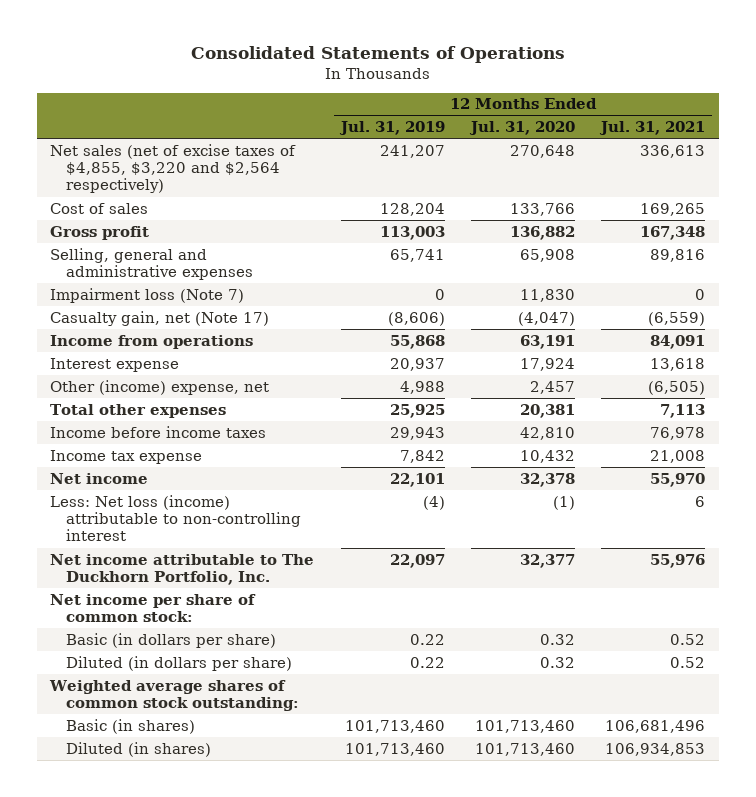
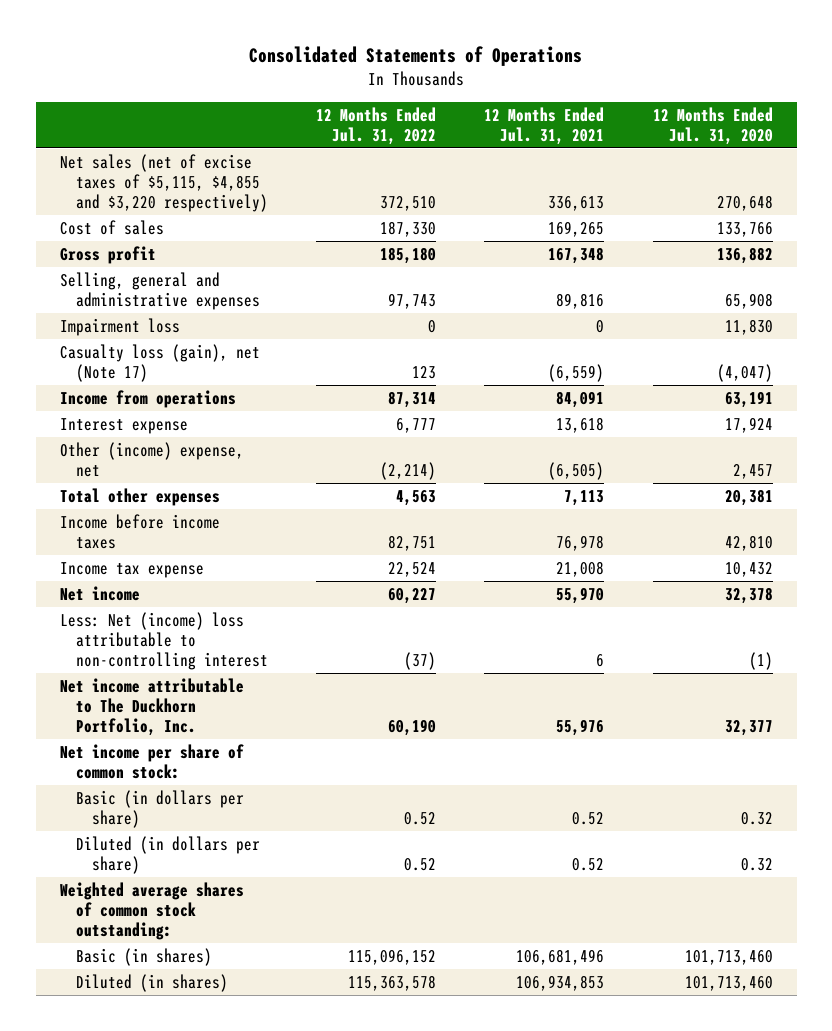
[338,121,445,136] Jul. 31, 2019 -> none
none -> [316,107,437,145] 12 Months Ended Jul. 31, 2022
[50,143,297,194] Net sales (net of excise taxes of $4,855, $3,220 and $2,564 respectively) -> [59,153,268,212] Net sales (net of excise taxes of $5,115, $4,855 and $3,220 respectively)
[50,287,245,303] Impairment loss (Note 7) -> [59,317,180,336] Impairment loss
[50,310,270,326] Casualty gain, net (Note 17) -> [59,343,260,382] Casualty loss (gain), net (Note 17)
[50,494,301,542] Less: Net loss (income) attributable to non-controlling interest -> [59,611,268,670] Less: Net (income) loss attributable to non-controlling interest

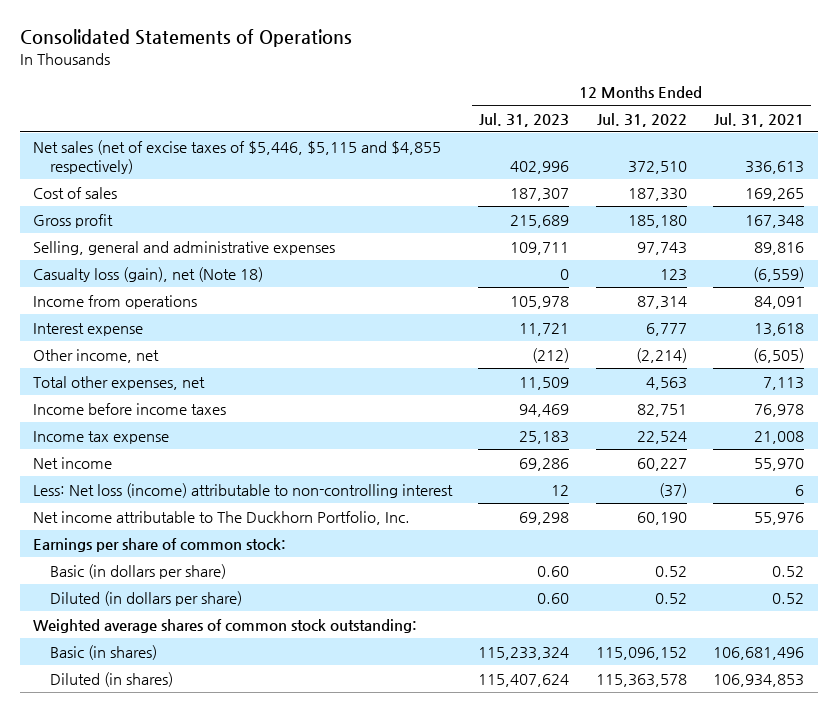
[652,107,773,145] 12 Months Ended Jul. 31, 2020 -> none
none -> [479,112,570,127] Jul. 31, 2023
[59,153,268,212] Net sales (net of excise taxes of $5,115, $4,855 and $3,220 respectively) -> [32,139,441,174] Net sales (net of excise taxes of $5,446, $5,115 and $4,855 respectively)
[59,317,180,336] Impairment loss -> none
[59,343,260,382] Casualty loss (gain), net (Note 17) -> [32,266,263,282] Casualty loss (gain), net (Note 18)
[59,441,244,477] Other (income) expense, net -> [32,348,159,363] Other income, net
[59,487,220,506] Total other expenses -> [32,375,205,390] Total other expenses, net
[59,611,268,670] Less: Net (income) loss attributable to non-controlling interest -> [32,482,453,498] Less: Net loss (income) attributable to non-controlling interest
[59,743,244,779] Net income per share of common stock: -> [32,537,286,552] Earnings per share of common stock:

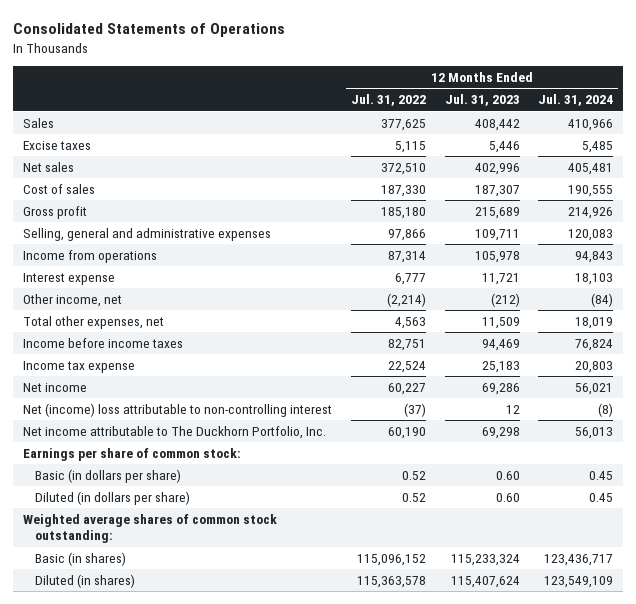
[714,112,805,127] Jul. 31, 2021 -> none
none -> [538,94,614,107] Jul. 31, 2024
none -> [22,117,54,128] Sales
none -> [22,140,91,150] Excise taxes
[32,139,441,174] Net sales (net of excise taxes of $5,446, $5,115 and $4,855 respectively) -> [22,161,74,172] Net sales
[32,266,263,282] Casualty loss (gain), net (Note 18) -> none
[636,241,687,255] 97,743 -> [387,228,426,241] 97,866
[32,482,453,498] Less: Net loss (income) attributable to non-controlling interest -> [22,402,332,417] Net (income) loss attributable to non-controlling interest

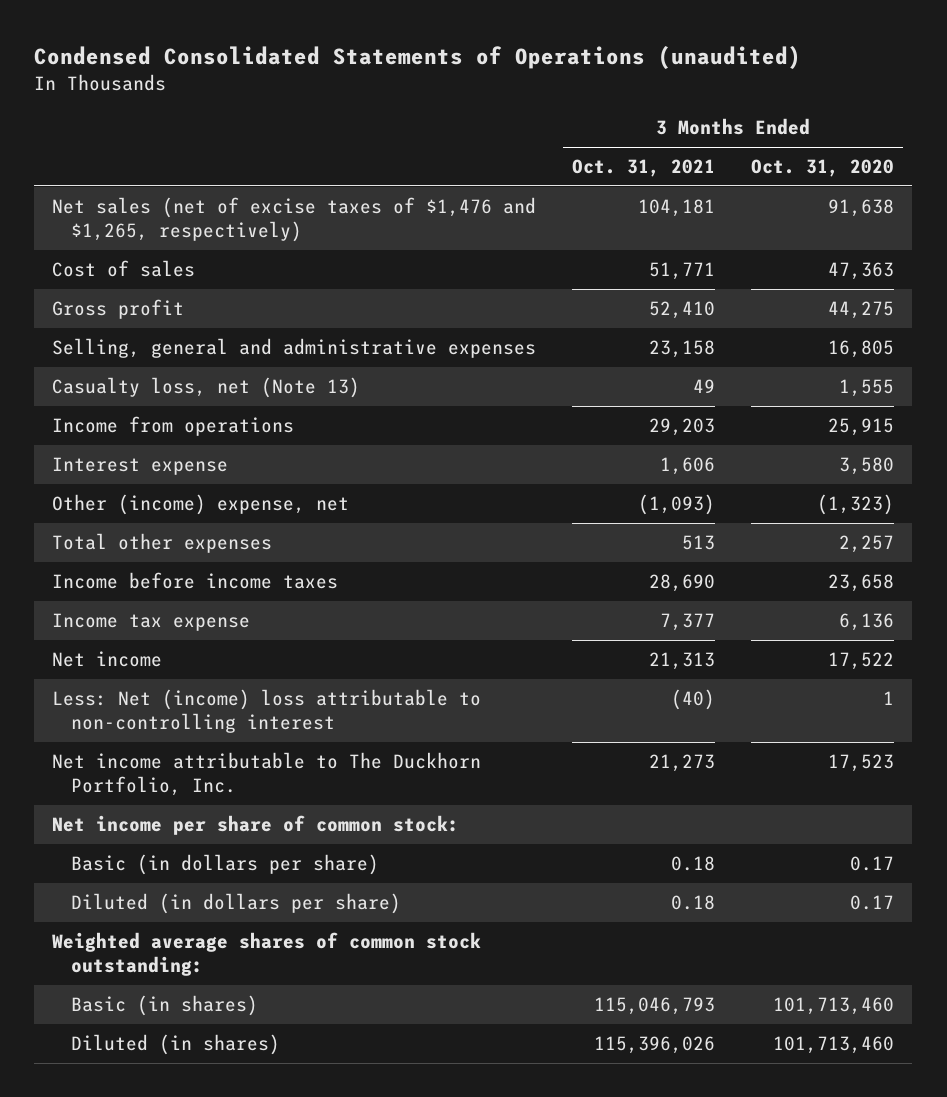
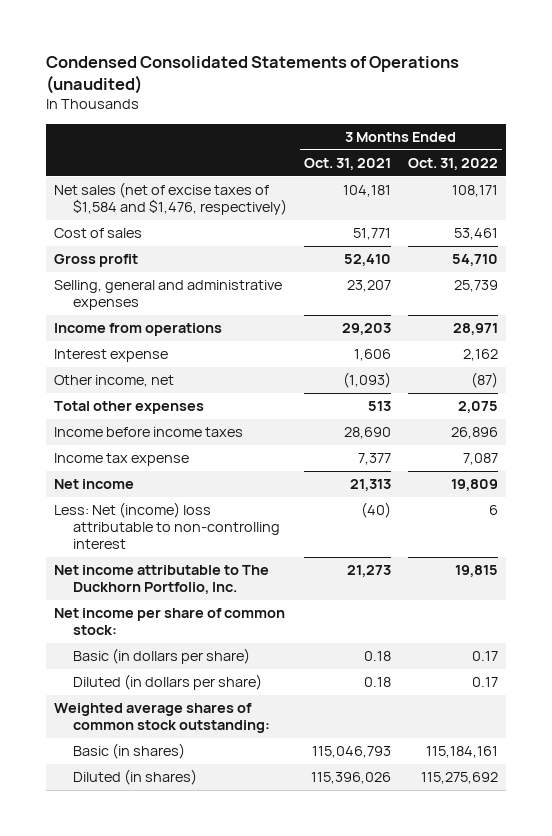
[751,159,895,178] Oct. 31, 2020 -> none
none -> [407,157,498,170] Oct. 31, 2022
[52,196,537,243] Net sales (net of excise taxes of $1,476 and $1,265, respectively) -> [54,182,288,216] Net sales (net of excise taxes of $1,584 and $1,476, respectively)
[52,376,361,398] Casualty loss, net (Note 13) -> none
[649,339,716,358] 23,158 -> [346,280,391,293] 23,207
[52,493,350,515] Other (income) expense, net -> [54,375,175,388] Other income, net

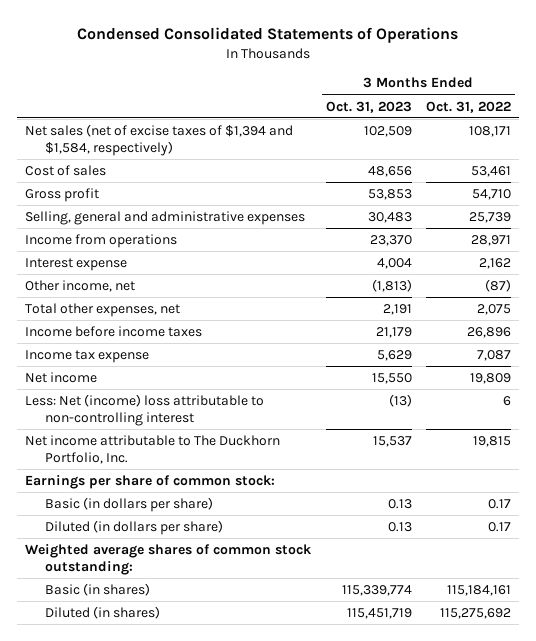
[45,55,459,95] Condensed Consolidated Statements of Operations (unaudited) -> [77,26,459,43] Condensed Consolidated Statements of Operations
[303,157,391,170] Oct. 31, 2021 -> none
none -> [325,100,412,113] Oct. 31, 2023
[54,182,288,216] Net sales (net of excise taxes of $1,584 and $1,476, respectively) -> [24,123,293,157] Net sales (net of excise taxes of $1,394 and $1,584, respectively)
[54,401,205,415] Total other expenses -> [24,302,180,317] Total other expenses, net
[54,608,286,636] Net income per share of common stock: -> [24,474,275,489] Earnings per share of common stock:

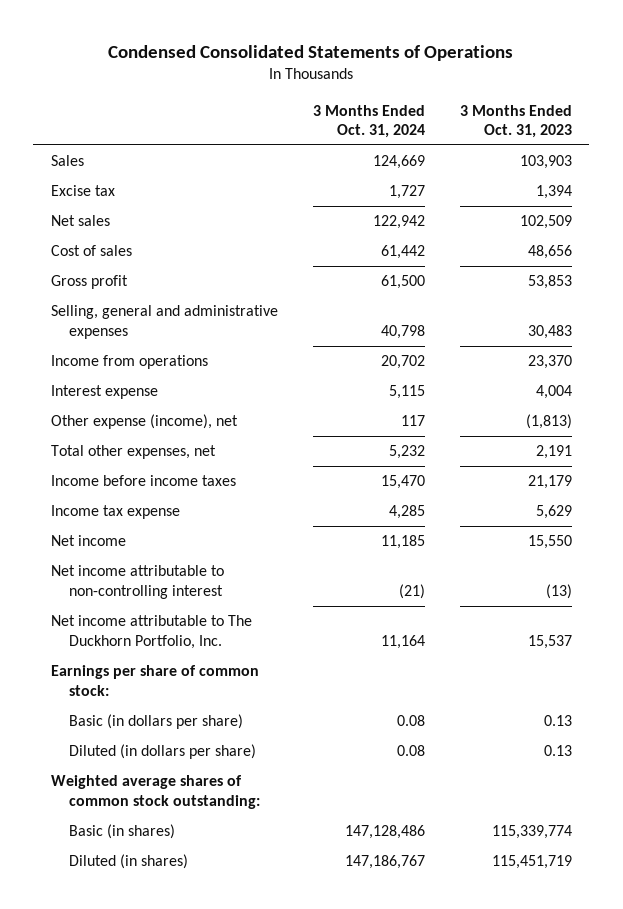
[426,100,512,113] Oct. 31, 2022 -> none
none -> [312,104,425,138] 3 Months Ended Oct. 31, 2024
none -> [50,155,84,167] Sales
none -> [50,185,115,197] Excise tax
[24,123,293,157] Net sales (net of excise taxes of $1,394 and $1,584, respectively) -> [50,215,110,227] Net sales
[24,279,135,292] Other income, net -> [50,414,238,430] Other expense (income), net
[24,393,264,427] Less: Net (income) loss attributable to non-controlling interest -> [50,565,224,599] Net income attributable to non-controlling interest

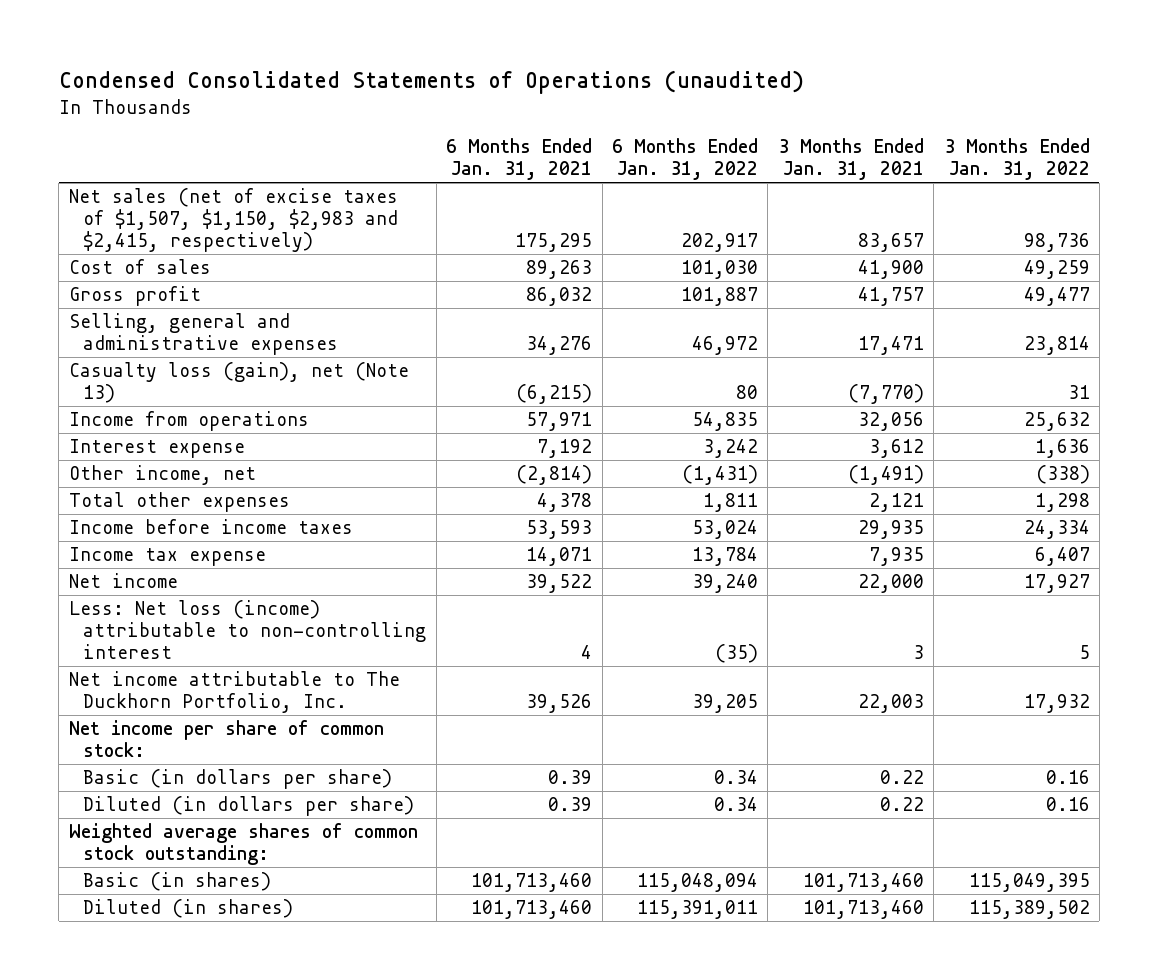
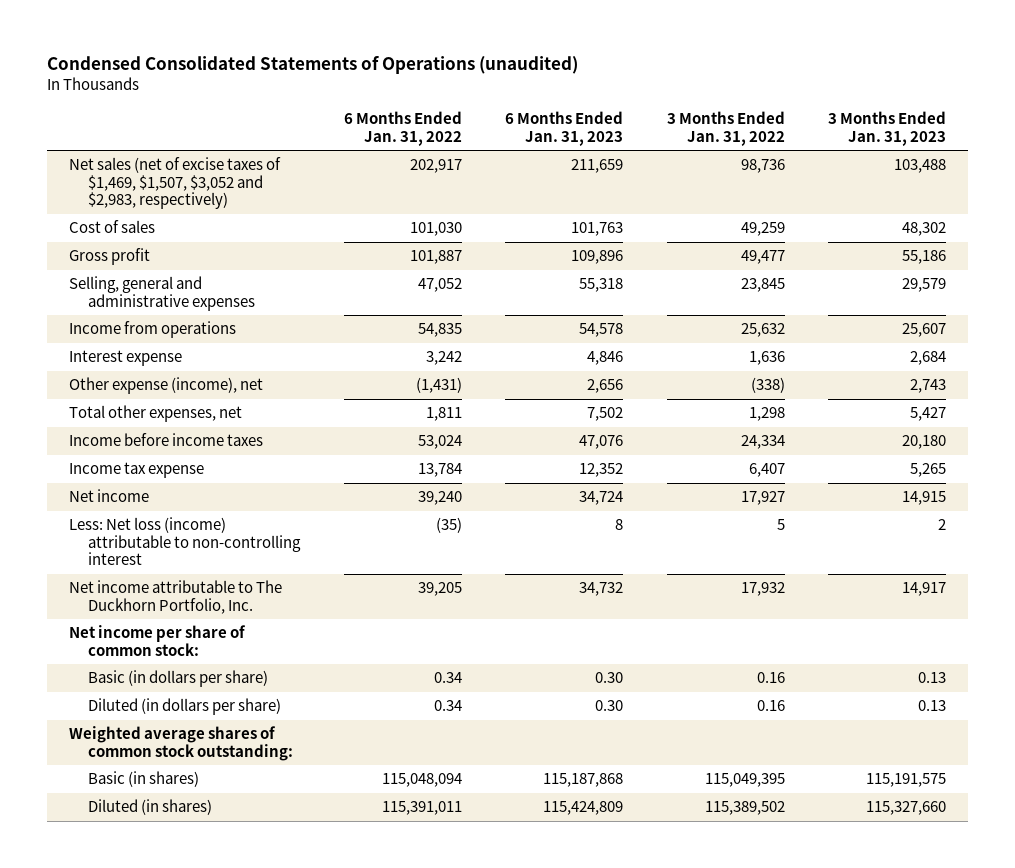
[446,138,593,181] 6 Months Ended Jan. 31, 2021 -> none
[777,138,924,181] 3 Months Ended Jan. 31, 2021 -> none
none -> [505,111,624,146] 6 Months Ended Jan. 31, 2023
none -> [828,111,947,146] 3 Months Ended Jan. 31, 2023
[68,188,399,253] Net sales (net of excise taxes of $1,507, $1,150, $2,983 and $2,415, respectively) -> [68,157,281,210] Net sales (net of excise taxes of $1,469, $1,507, $3,052 and $2,983, respectively)
[68,362,409,404] Casualty loss (gain), net (Note 13) -> none
[691,336,758,356] 46,972 -> [417,278,462,293] 47,052
[1023,336,1090,356] 23,814 -> [740,278,785,293] 23,845
[68,465,256,486] Other income, net -> [68,377,263,395] Other expense (income), net
[68,492,290,513] Total other expenses -> [68,405,242,423] Total other expenses, net

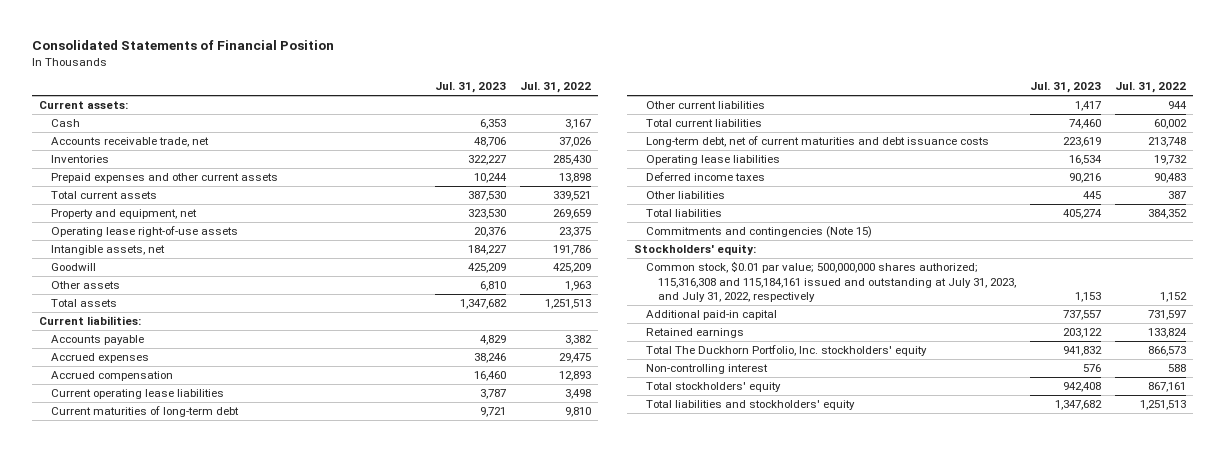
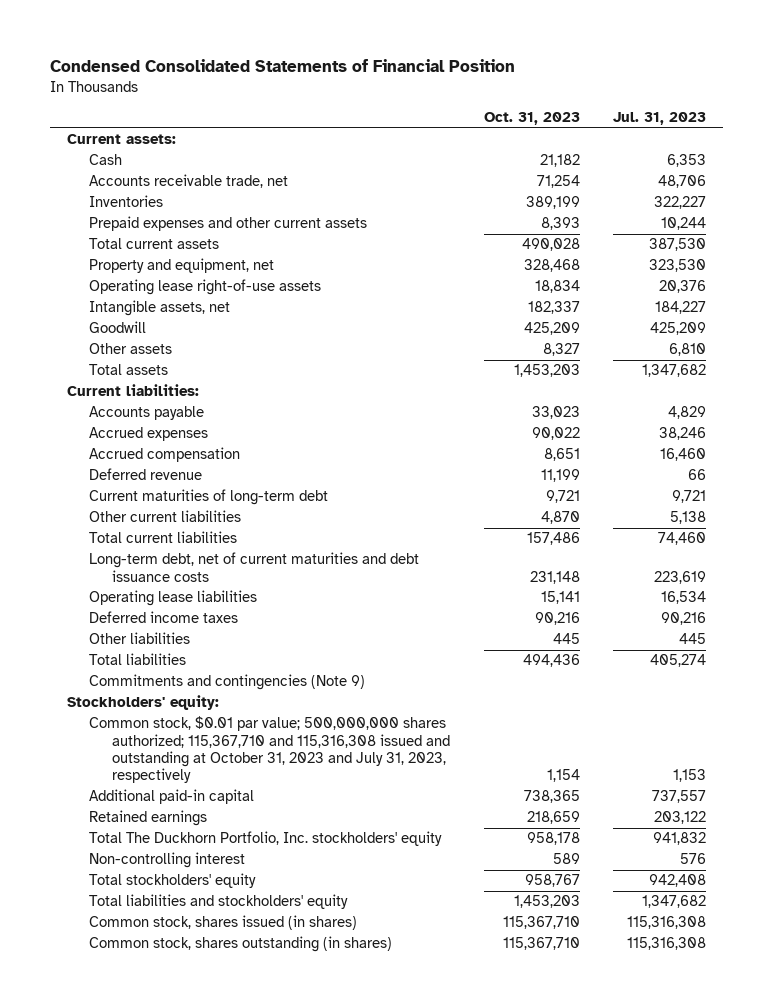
[32,40,335,51] Consolidated Statements of Financial Position -> [49,59,515,73] Condensed Consolidated Statements of Financial Position
[520,82,592,94] Jul. 31, 2022 -> none
none -> [483,112,580,126] Oct. 31, 2023
[51,389,225,400] Current operating lease liabilities -> none
none -> [89,468,203,481] Deferred revenue
[1074,101,1101,112] 1,417 -> [670,511,707,525] 5,138
[645,226,872,239] Commitments and contingencies (Note 15) -> [89,674,366,691] Commitments and contingencies (Note 9)
[645,261,1016,303] Common stock, $0.01 par value; 500,000,000 shares authorized; 115,316,308 and 115,184,161 issued and outstanding at July 31, 2023, and July 31, 2022, respectively -> [89,716,451,784] Common stock, $0.01 par value; 500,000,000 shares authorized; 115,367,710 and 115,316,308 issued and outstanding at October 31, 2023 and July 31, 2023, respectively
none -> [89,915,358,931] Common stock, shares issued (in shares)
none -> [89,936,393,953] Common stock, shares outstanding (in shares)

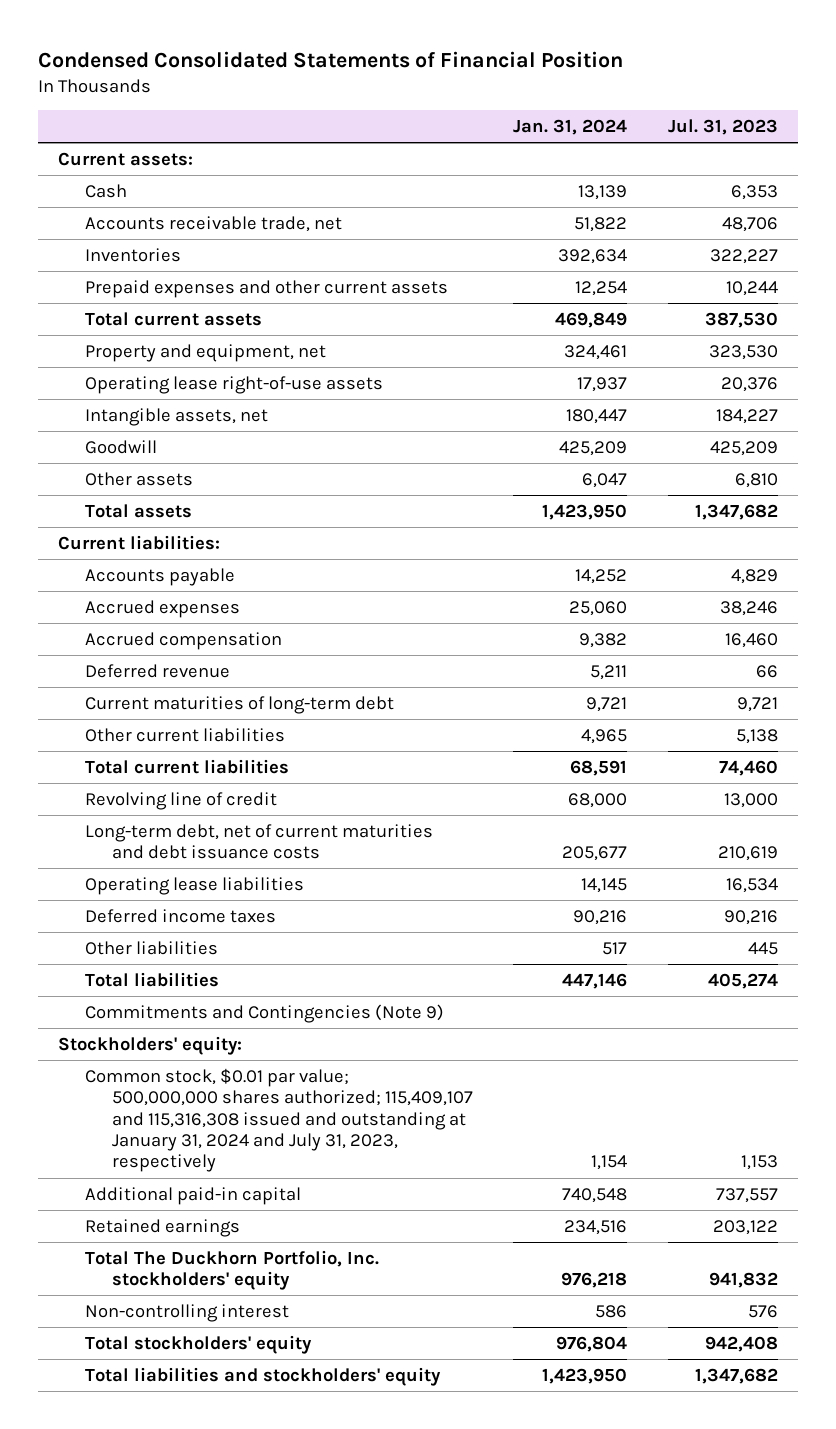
[483,112,580,126] Oct. 31, 2023 -> none
none -> [513,119,628,136] Jan. 31, 2024
none -> [84,791,277,810] Revolving line of credit
[654,570,707,584] 223,619 -> [717,846,778,862] 210,619
[89,674,366,691] Commitments and contingencies (Note 9) -> [84,1003,444,1023] Commitments and Contingencies (Note 9)
[89,716,451,784] Common stock, $0.01 par value; 500,000,000 shares authorized; 115,367,710 and 115,316,308 issued and outstanding at October 31, 2023 and July 31, 2023, respectively -> [84,1067,473,1173] Common stock, $0.01 par value; 500,000,000 shares authorized; 115,409,107 and 115,316,308 issued and outstanding at January 31, 2024 and July 31, 2023, respectively
[89,915,358,931] Common stock, shares issued (in shares) -> none
[89,936,393,953] Common stock, shares outstanding (in shares) -> none

